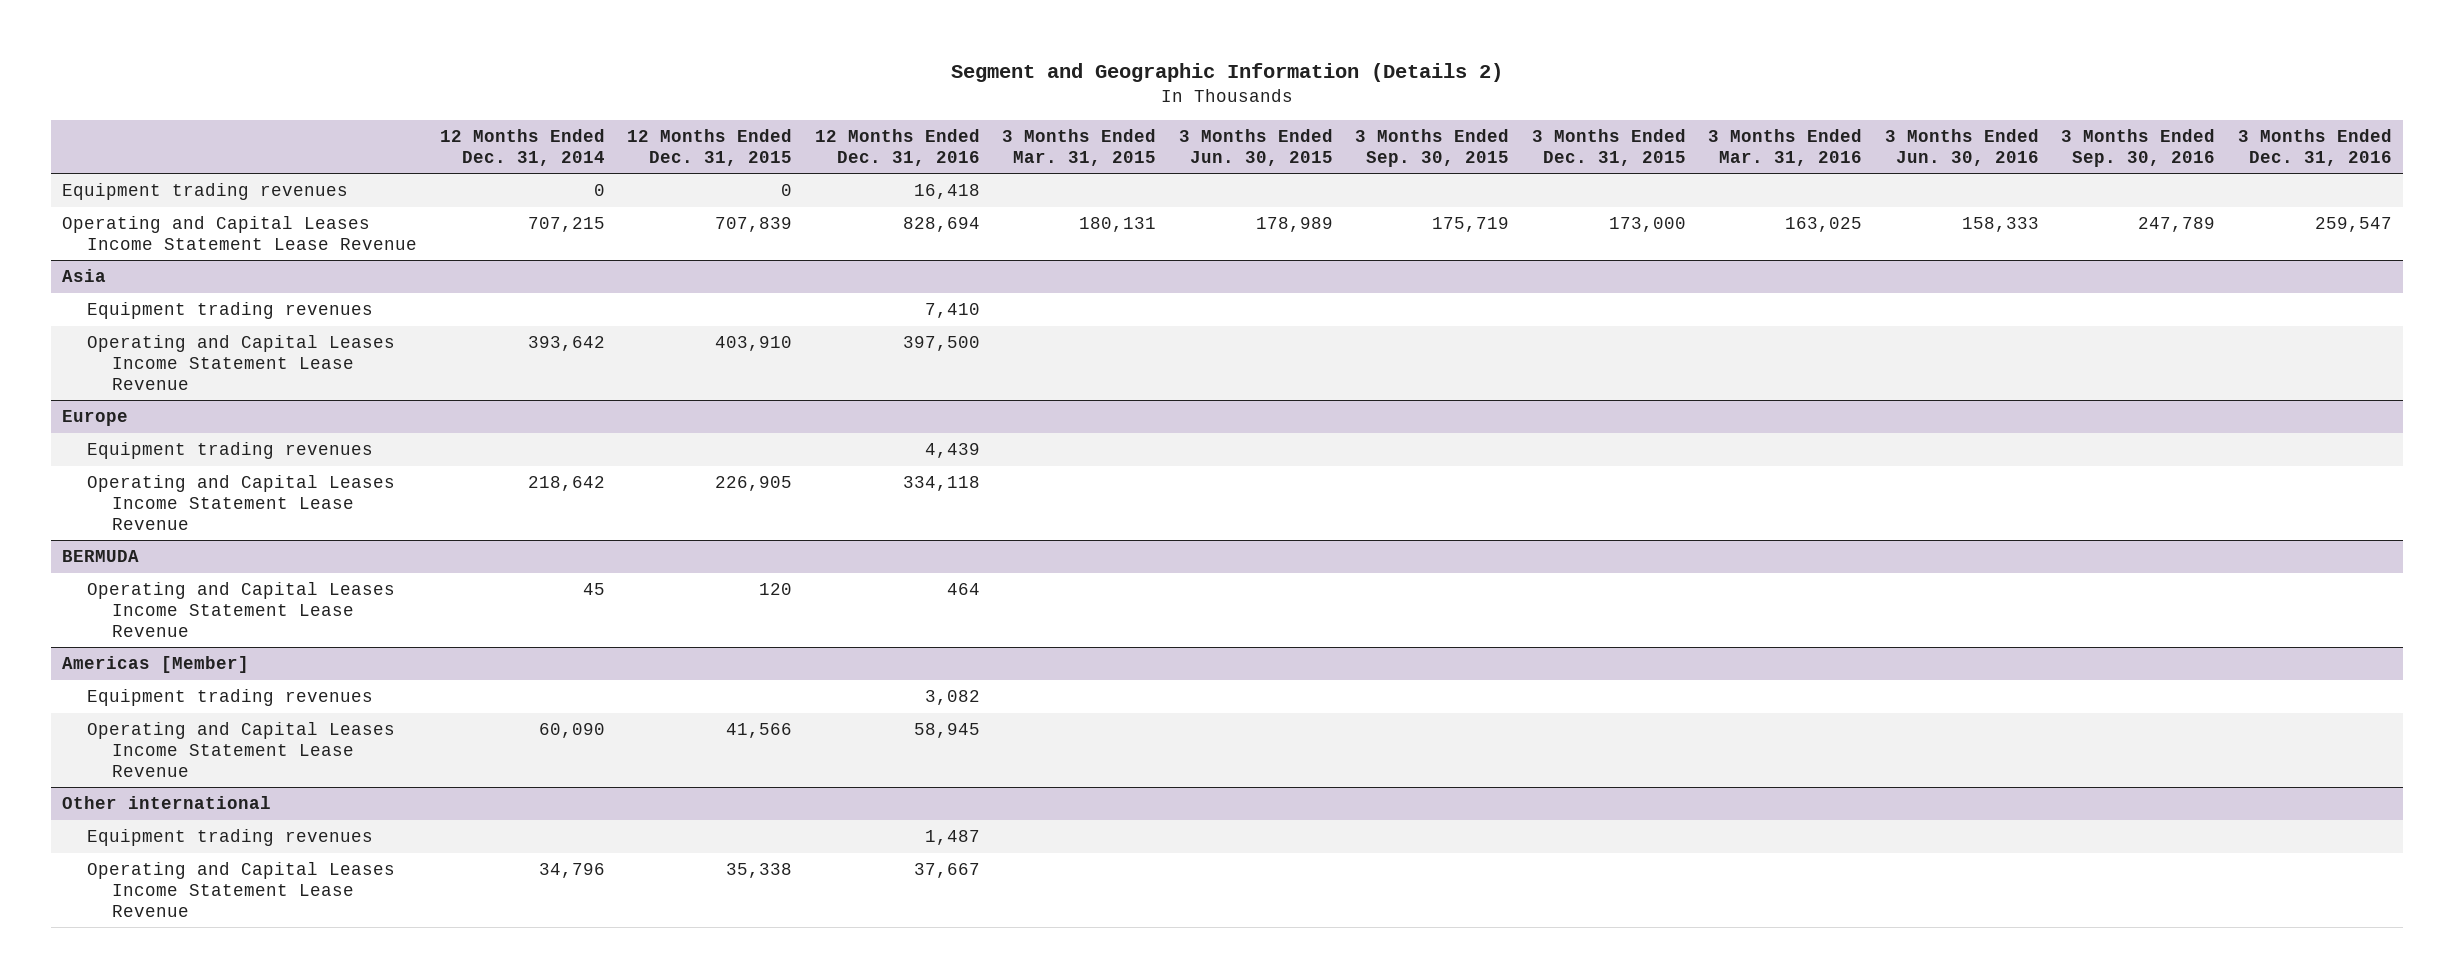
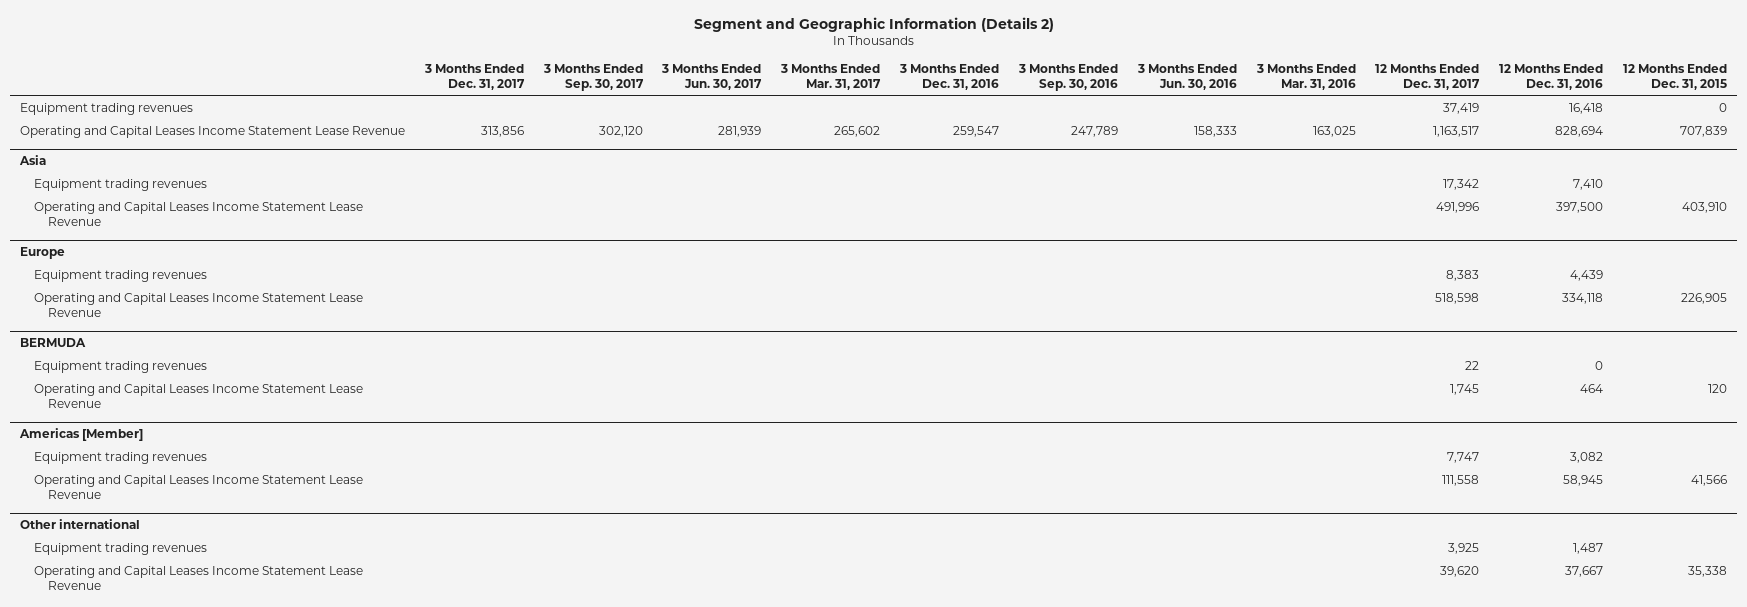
[439,129,605,166] 12 Months Ended Dec. 31, 2014 -> none
[1002,129,1157,166] 3 Months Ended Mar. 31, 2015 -> none
[1178,129,1333,166] 3 Months Ended Jun. 30, 2015 -> none
[1355,129,1510,167] 3 Months Ended Sep. 30, 2015 -> none
[1531,129,1686,166] 3 Months Ended Dec. 31, 2015 -> none
none -> [423,63,525,91] 3 Months Ended Dec. 31, 2017
none -> [542,63,644,92] 3 Months Ended Sep. 30, 2017
none -> [661,63,763,91] 3 Months Ended Jun. 30, 2017
none -> [780,63,882,91] 3 Months Ended Mar. 31, 2017
none -> [1375,63,1481,91] 12 Months Ended Dec. 31, 2017
none -> [33,360,207,373] Equipment trading revenues

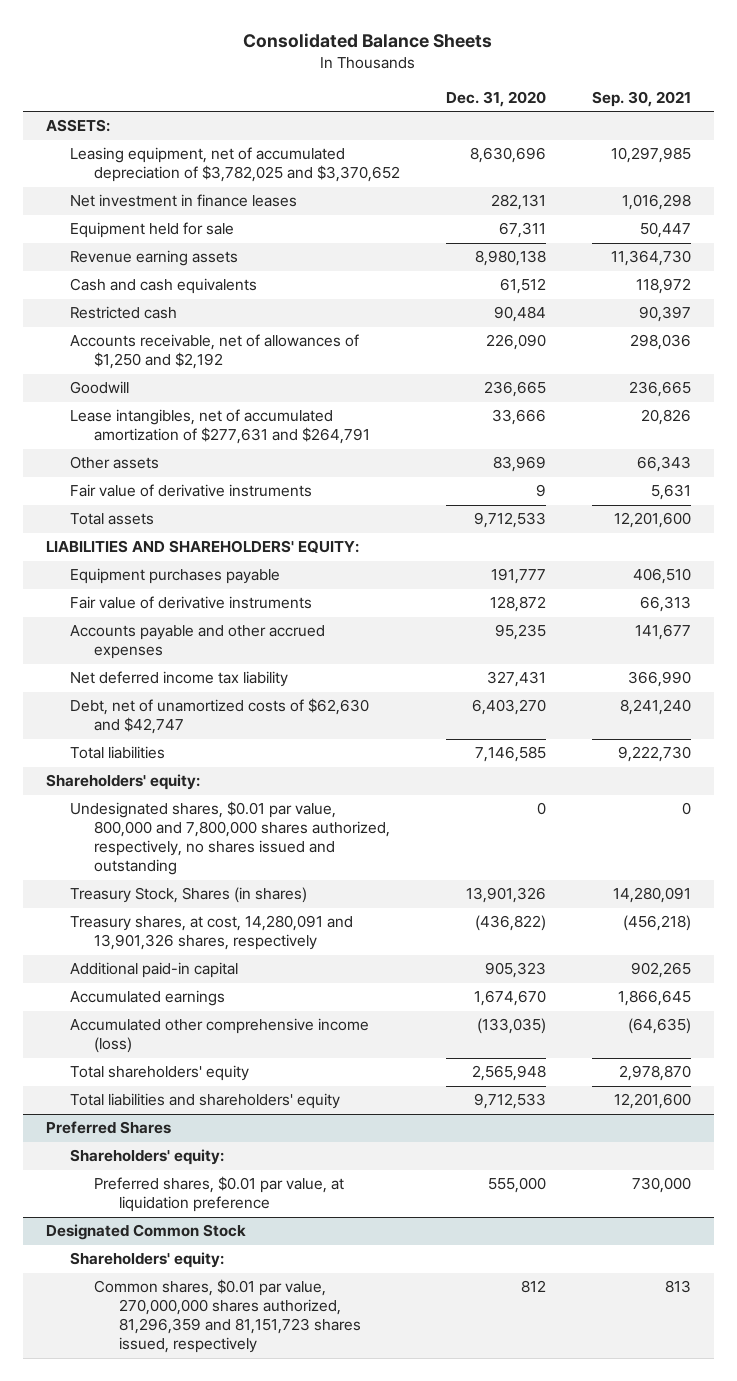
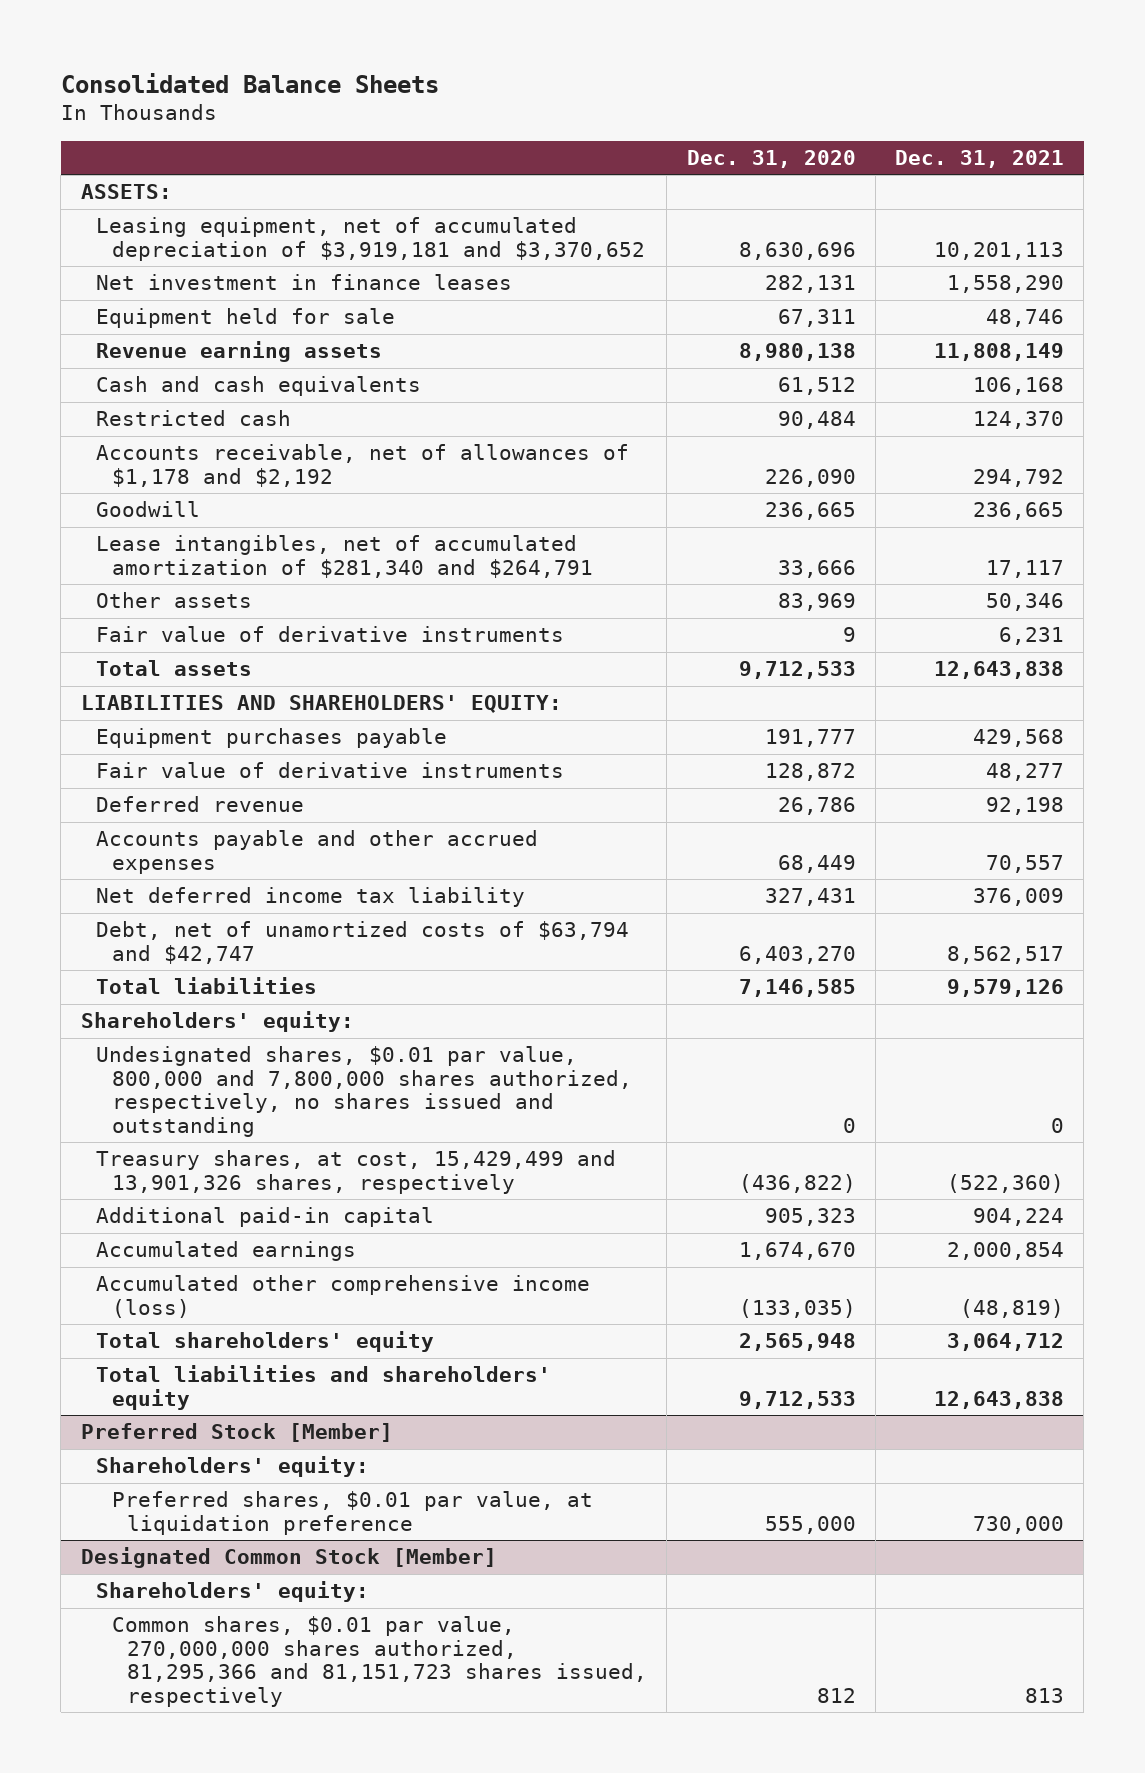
[592,90,692,107] Sep. 30, 2021 -> none
none -> [895,149,1065,168] Dec. 31, 2021
[70,147,401,183] Leasing equipment, net of accumulated depreciation of $3,782,025 and $3,370,652 -> [96,217,645,261] Leasing equipment, net of accumulated depreciation of $3,919,181 and $3,370,652
[70,334,360,370] Accounts receivable, net of allowances of $1,250 and $2,192 -> [96,444,630,487] Accounts receivable, net of allowances of $1,178 and $2,192
[70,409,371,445] Lease intangibles, net of accumulated amortization of $277,631 and $264,791 -> [96,535,593,578] Lease intangibles, net of accumulated amortization of $281,340 and $264,791
none -> [96,796,305,813] Deferred revenue
[495,624,547,641] 95,235 -> [777,854,856,873] 68,449
[70,698,370,735] Debt, net of unamortized costs of $62,630 and $42,747 -> [96,921,630,964] Debt, net of unamortized costs of $63,794 and $42,747
[70,887,308,904] Treasury Stock, Shares (in shares) -> none
[70,915,354,951] Treasury shares, at cost, 14,280,091 and 13,901,326 shares, respectively -> [96,1150,617,1194] Treasury shares, at cost, 15,429,499 and 13,901,326 shares, respectively
[45,1121,171,1135] Preferred Shares -> [80,1423,393,1443] Preferred Stock [Member]
[45,1224,246,1241] Designated Common Stock -> [80,1547,497,1569] Designated Common Stock [Member]
[94,1279,361,1354] Common shares, $0.01 par value, 270,000,000 shares authorized, 81,296,359 and 81,151,723 shares issued, respectively -> [111,1616,648,1707] Common shares, $0.01 par value, 270,000,000 shares authorized, 81,295,366 and 81,151,723 shares issued, respectively

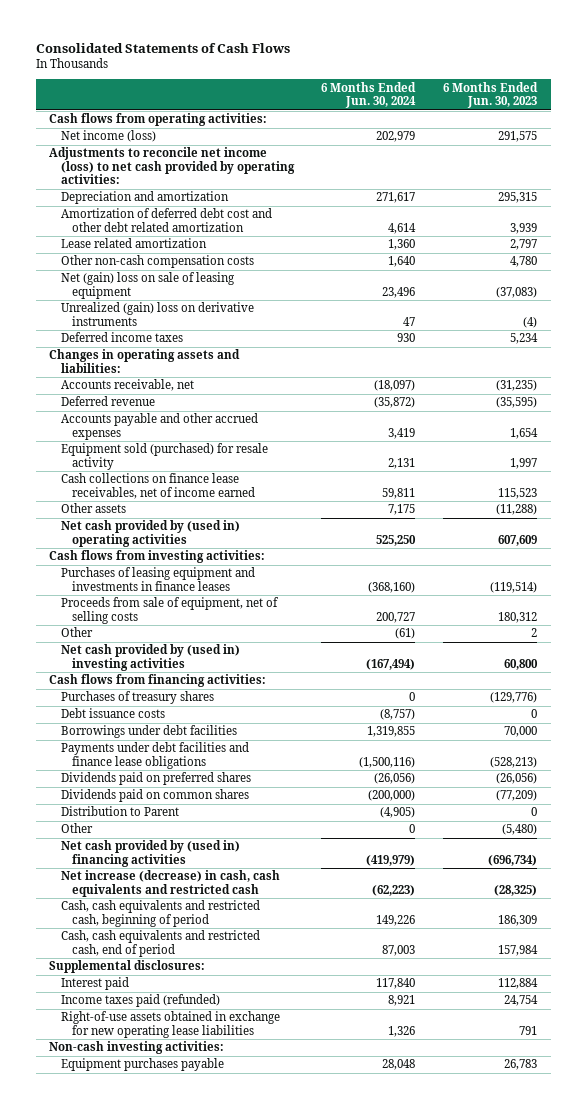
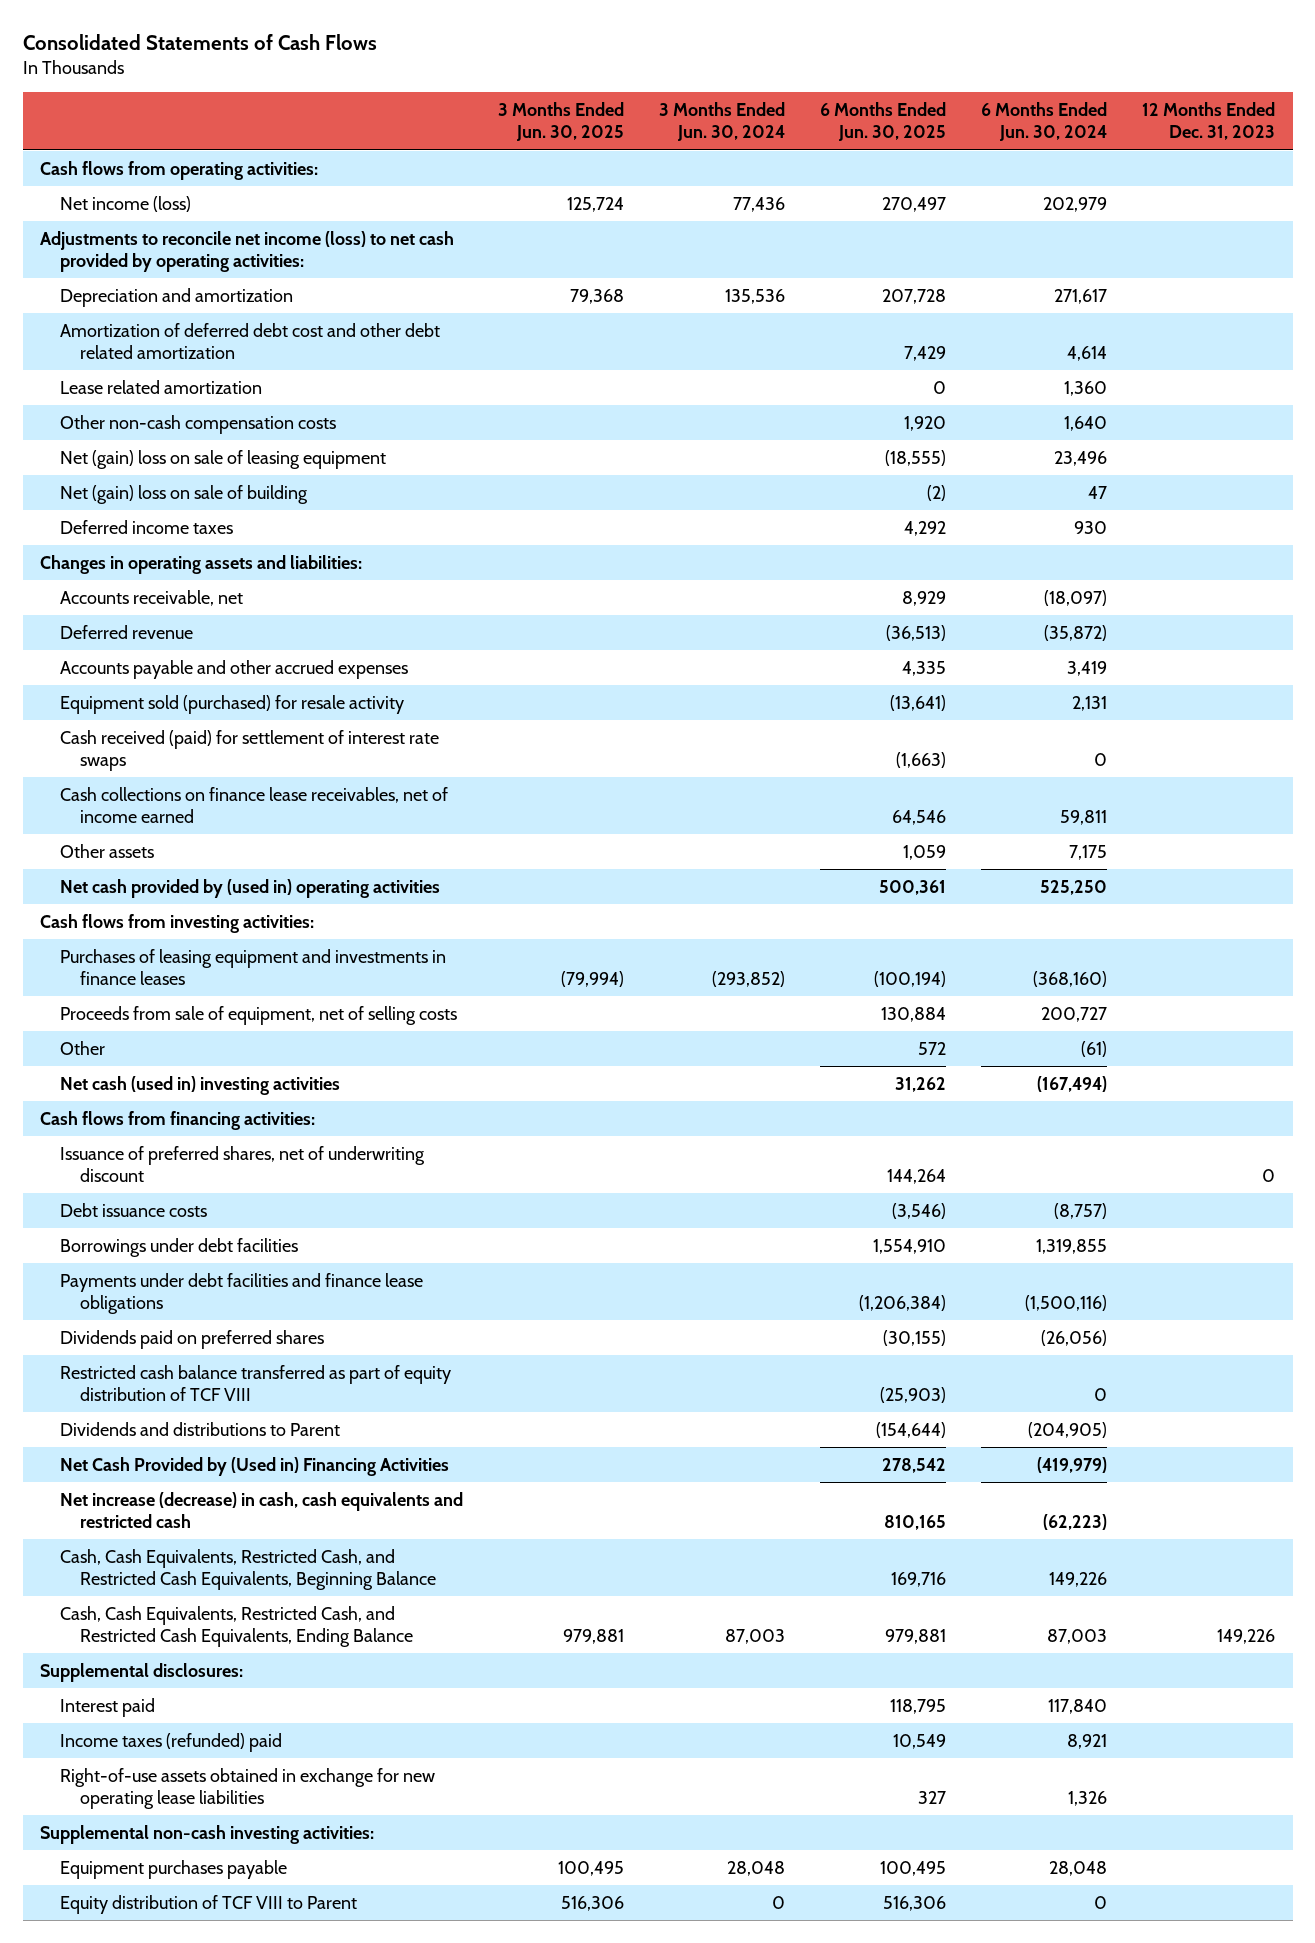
[443,81,539,109] 6 Months Ended Jun. 30, 2023 -> none
none -> [498,102,625,142] 3 Months Ended Jun. 30, 2025
none -> [659,102,786,142] 3 Months Ended Jun. 30, 2024
none -> [820,102,947,142] 6 Months Ended Jun. 30, 2025
none -> [1142,102,1276,141] 12 Months Ended Dec. 31, 2023
[60,302,254,326] Unrealized (gain) loss on derivative instruments -> [60,484,309,504] Net (gain) loss on sale of building
none -> [60,729,440,772] Cash received (paid) for settlement of interest rate swaps
[60,644,240,671] Net cash provided by (used in) investing activities -> [60,1075,341,1095] Net cash (used in) investing activities
[60,691,214,705] Purchases of treasury shares -> none
none -> [60,1145,426,1183] Issuance of preferred shares, net of underwriting discount
[60,789,249,803] Dividends paid on common shares -> none
[60,823,93,834] Other -> none
none -> [60,1364,452,1402] Restricted cash balance transferred as part of equity distribution of TCF VIII
[60,806,179,817] Distribution to Parent -> [60,1421,341,1436] Dividends and distributions to Parent
[380,807,416,819] (4,905) -> [1028,1421,1108,1438] (204,905)
[60,840,240,867] Net cash provided by (used in) financing activities -> [60,1456,450,1476] Net Cash Provided by (Used in) Financing Activities
[60,900,260,927] Cash, cash equivalents and restricted cash, beginning of period -> [60,1548,437,1591] Cash, Cash Equivalents, Restricted Cash, and Restricted Cash Equivalents, Beginning Balance
[60,930,260,957] Cash, cash equivalents and restricted cash, end of period -> [60,1605,414,1648] Cash, Cash Equivalents, Restricted Cash, and Restricted Cash Equivalents, Ending Balance
[60,994,220,1008] Income taxes paid (refunded) -> [60,1732,283,1752] Income taxes (refunded) paid
[49,1041,225,1055] Non-cash investing activities: -> [40,1824,375,1844] Supplemental non-cash investing activities:
none -> [60,1894,358,1914] Equity distribution of TCF VIII to Parent

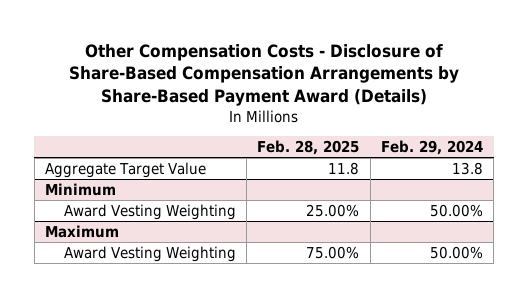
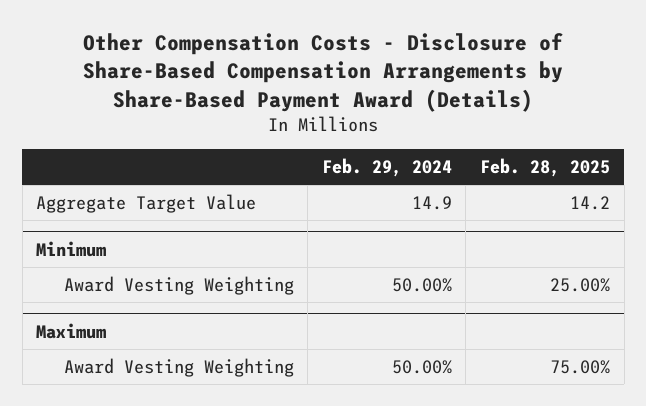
[328,161,360,175] 11.8 -> [570,195,611,210] 14.2
[451,161,483,175] 13.8 -> [411,195,452,210] 14.9

